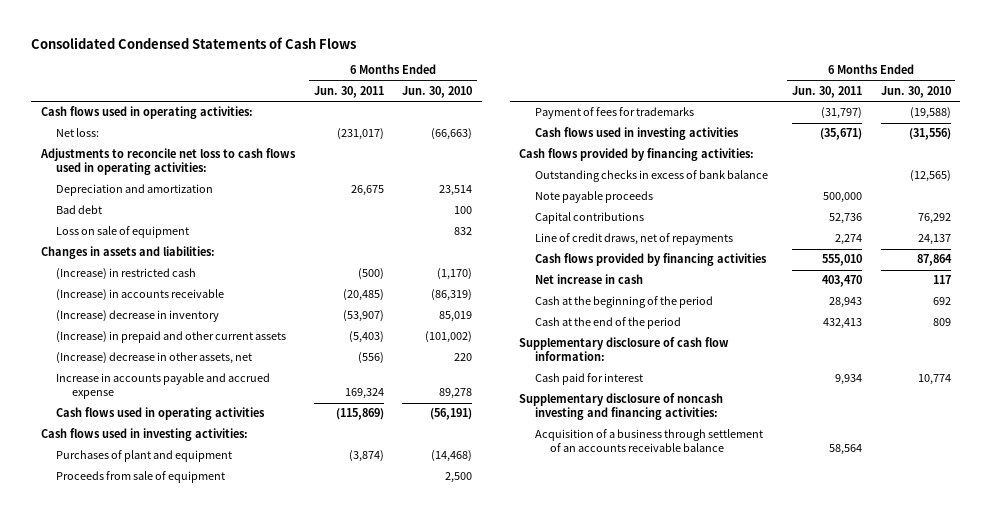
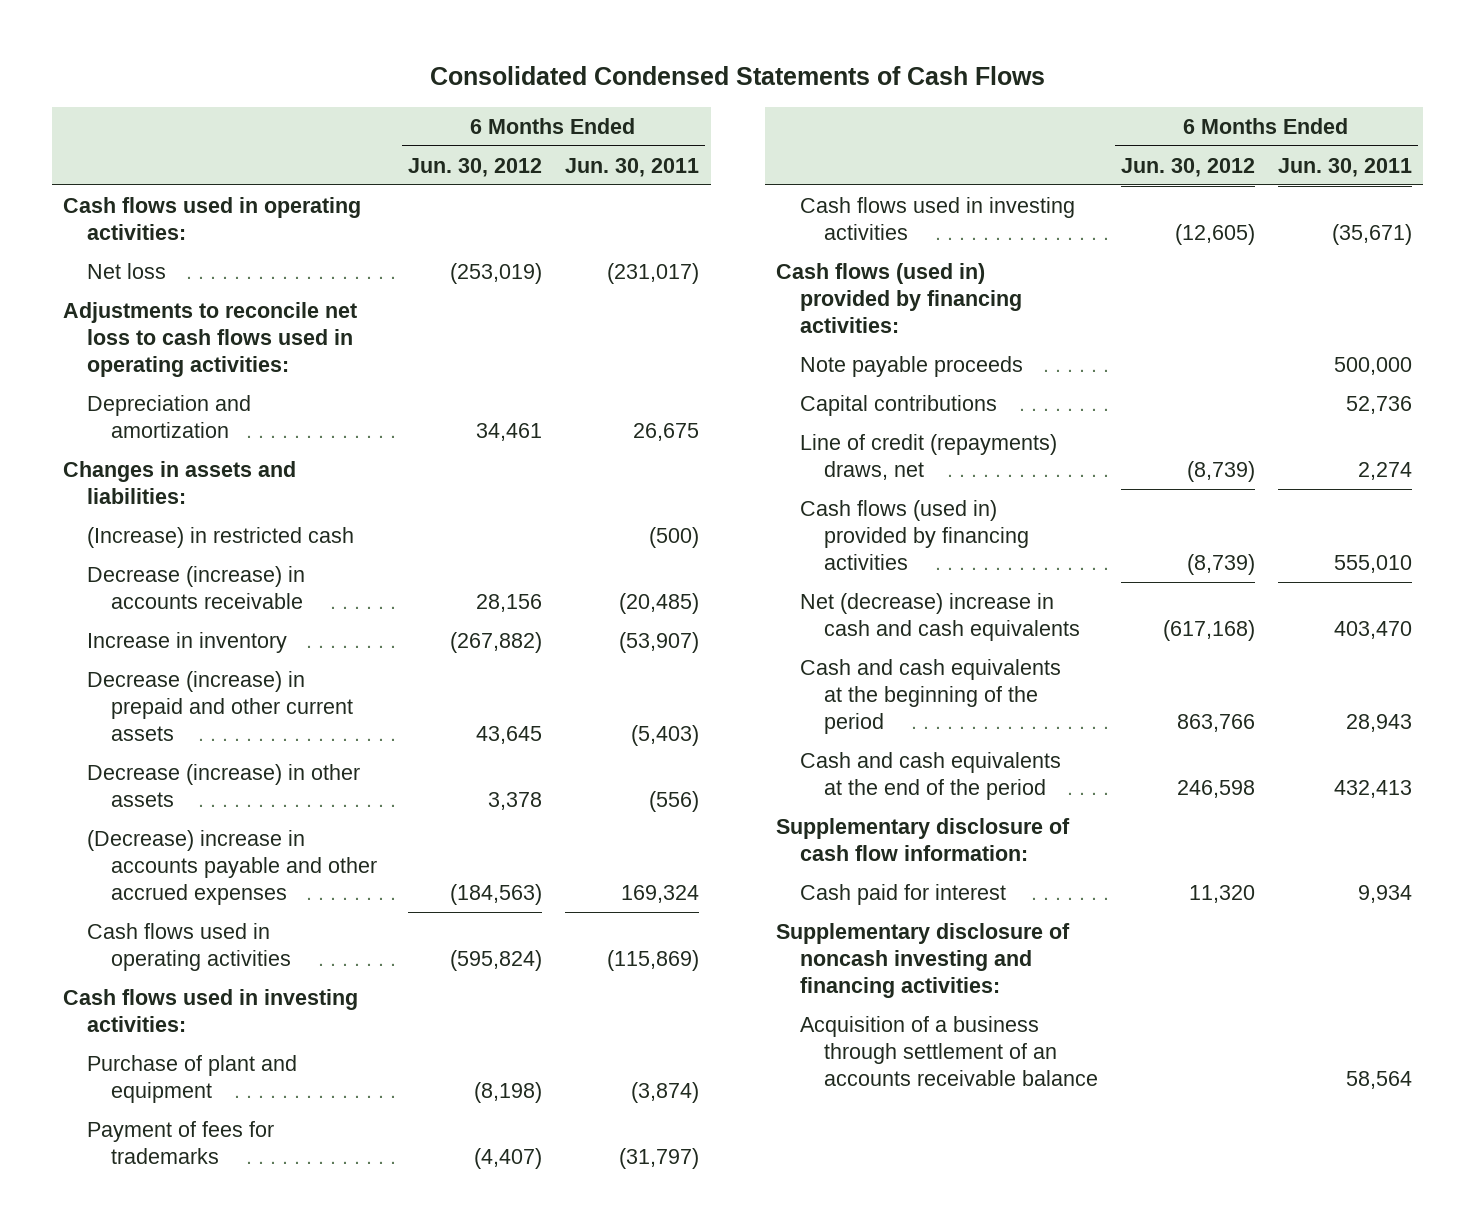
[402,85,473,98] Jun. 30, 2010 -> none
none -> [407,157,542,177] Jun. 30, 2012
[56,128,100,138] Net loss: -> [87,262,167,279] Net loss
[56,205,103,215] Bad debt -> none
[56,226,190,239] Loss on sale of equipment -> none
[56,289,225,302] (Increase) in accounts receivable -> [87,565,306,609] Decrease (increase) in accounts receivable
[56,310,220,323] (Increase) decrease in inventory -> [87,631,288,653] Increase in inventory
[56,331,287,344] (Increase) in prepaid and other current assets -> [87,670,353,742] Decrease (increase) in prepaid and other current assets
[56,352,253,365] (Increase) decrease in other assets, net -> [87,763,361,807] Decrease (increase) in other assets
[56,373,271,400] Increase in accounts payable and accrued expense -> [87,829,377,906] (Decrease) increase in accounts payable and other accrued expenses
[56,471,226,484] Proceeds from sale of equipment -> none
[56,450,233,463] Purchases of plant and equipment -> [87,1054,298,1103] Purchase of plant and equipment
[534,170,768,183] Outstanding checks in excess of bank balance -> none
[519,148,755,162] Cash flows provided by financing activities: -> [776,262,1022,334] Cash flows (used in) provided by financing activities:
[534,233,733,246] Line of credit draws, net of repayments -> [799,433,1057,480] Line of credit (repayments) draws, net
[534,253,767,267] Cash flows provided by financing activities -> [799,499,1029,571] Cash flows (used in) provided by financing activities
[534,274,643,285] Net increase in cash -> [799,592,1080,641] Net (decrease) increase in cash and cash equivalents
[534,296,713,309] Cash at the beginning of the period -> [799,658,1061,735] Cash and cash equivalents at the beginning of the period
[534,317,681,330] Cash at the end of the period -> [799,751,1061,800] Cash and cash equivalents at the end of the period

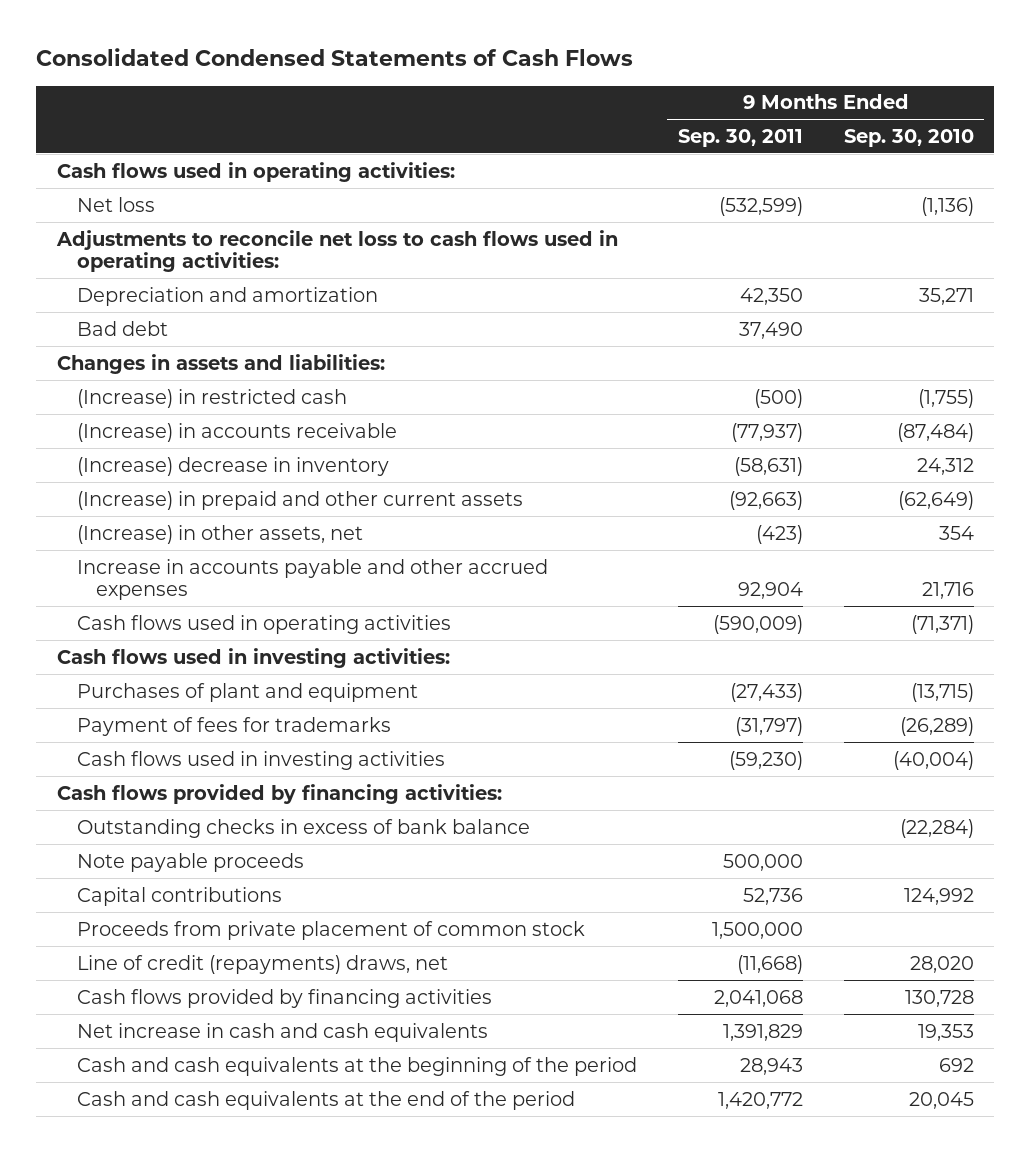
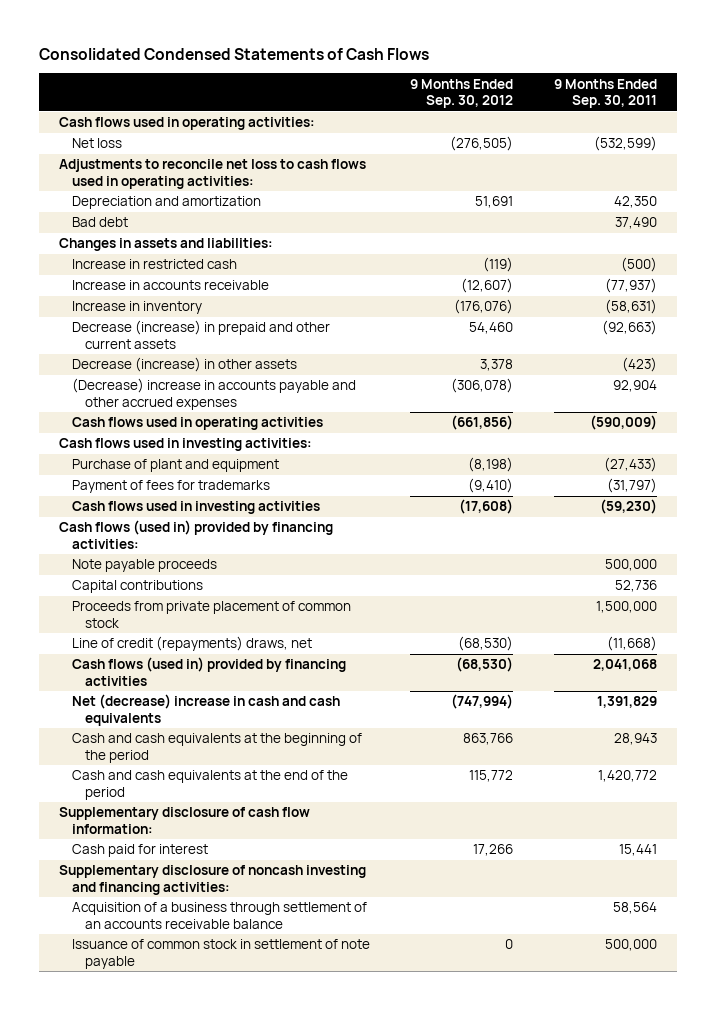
[843,128,974,147] Sep. 30, 2010 -> none
none -> [410,78,514,109] 9 Months Ended Sep. 30, 2012
[76,388,347,408] (Increase) in restricted cash -> [71,259,237,270] Increase in restricted cash
[76,422,397,442] (Increase) in accounts receivable -> [71,280,269,291] Increase in accounts receivable
[76,456,389,476] (Increase) decrease in inventory -> [71,301,202,315] Increase in inventory
[76,490,523,510] (Increase) in prepaid and other current assets -> [71,320,330,349] Decrease (increase) in prepaid and other current assets
[76,524,363,544] (Increase) in other assets, net -> [71,357,297,373] Decrease (increase) in other assets
[76,558,548,601] Increase in accounts payable and other accrued expenses -> [71,378,356,410] (Decrease) increase in accounts payable and other accrued expenses
[76,682,418,702] Purchases of plant and equipment -> [71,459,279,473] Purchase of plant and equipment
[76,818,530,838] Outstanding checks in excess of bank balance -> none
[56,783,502,804] Cash flows provided by financing activities: -> [58,520,333,549] Cash flows (used in) provided by financing activities:
[76,988,492,1008] Cash flows provided by financing activities -> [71,657,346,686] Cash flows (used in) provided by financing activities
[76,1022,488,1042] Net increase in cash and cash equivalents -> [71,694,340,726] Net (decrease) increase in cash and cash equivalents
none -> [58,807,310,834] Supplementary disclosure of cash flow information:
none -> [71,844,208,858] Cash paid for interest
none -> [58,865,366,895] Supplementary disclosure of noncash investing and financing activities:
none -> [71,902,367,929] Acquisition of a business through settlement of an accounts receivable balance
none -> [71,939,370,969] Issuance of common stock in settlement of note payable

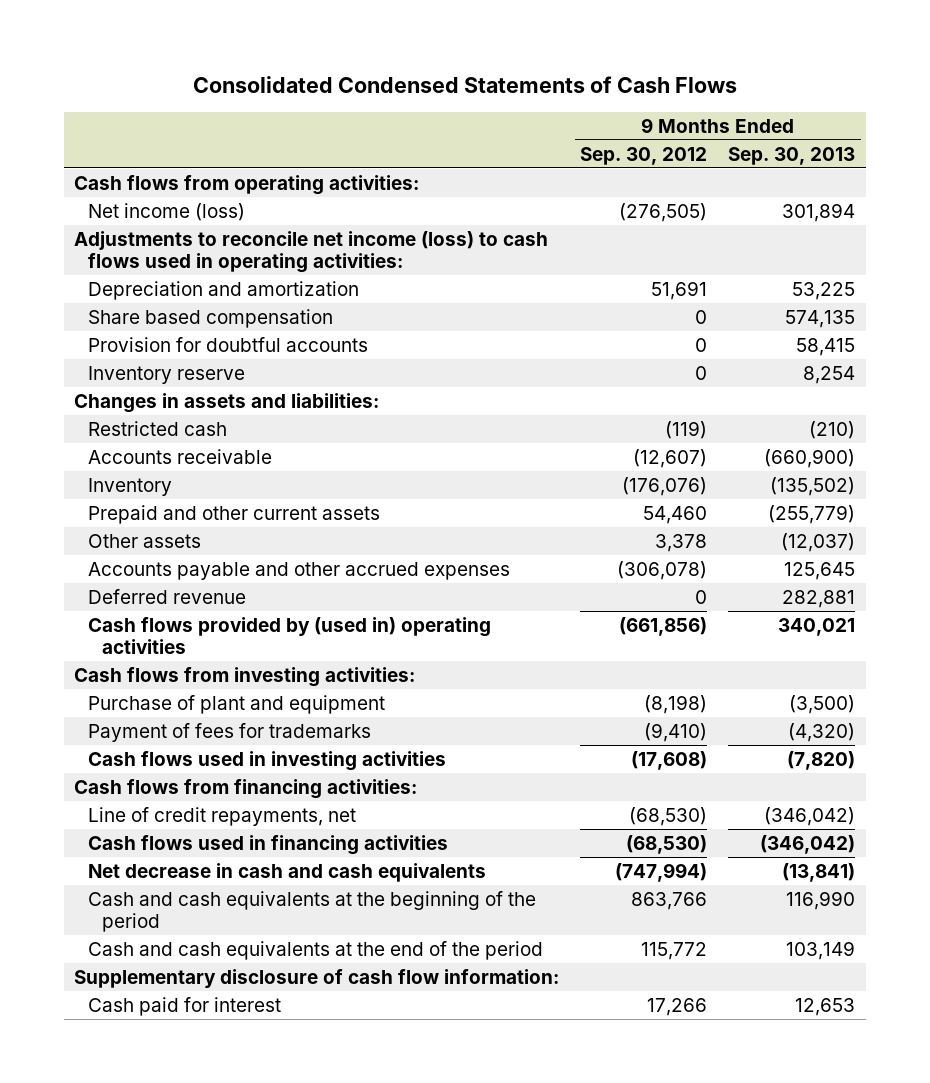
[553,78,657,109] 9 Months Ended Sep. 30, 2011 -> none
none -> [728,146,856,165] Sep. 30, 2013
[58,117,315,131] Cash flows used in operating activities: -> [74,174,420,195] Cash flows from operating activities:
[71,138,122,149] Net loss -> [88,202,246,221] Net income (loss)
[58,159,366,189] Adjustments to reconcile net loss to cash flows used in operating activities: -> [74,230,549,273] Adjustments to reconcile net income (loss) to cash flows used in operating activities:
[71,217,128,228] Bad debt -> none
none -> [88,308,334,328] Share based compensation
none -> [88,336,369,352] Provision for doubtful accounts
none -> [88,365,246,384] Inventory reserve
[71,259,237,270] Increase in restricted cash -> [88,420,228,436] Restricted cash
[71,280,269,291] Increase in accounts receivable -> [88,448,273,464] Accounts receivable
[71,301,202,315] Increase in inventory -> [88,477,173,496] Inventory
[71,320,330,349] Decrease (increase) in prepaid and other current assets -> [88,504,381,524] Prepaid and other current assets
[71,357,297,373] Decrease (increase) in other assets -> [88,533,202,548] Other assets
[71,378,356,410] (Decrease) increase in accounts payable and other accrued expenses -> [88,561,511,580] Accounts payable and other accrued expenses
none -> [88,588,247,604] Deferred revenue
[71,417,323,431] Cash flows used in operating activities -> [88,616,492,654] Cash flows provided by (used in) operating activities
[58,438,312,452] Cash flows used in investing activities: -> [74,666,416,687] Cash flows from investing activities:
[71,559,217,573] Note payable proceeds -> none
[71,580,203,594] Capital contributions -> none
[71,601,351,628] Proceeds from private placement of common stock -> none
[58,520,333,549] Cash flows (used in) provided by financing activities: -> [74,778,418,799] Cash flows from financing activities:
[71,636,312,652] Line of credit (repayments) draws, net -> [88,806,357,826] Line of credit repayments, net
[71,657,346,686] Cash flows (used in) provided by financing activities -> [88,834,449,855] Cash flows used in financing activities
[71,694,340,726] Net (decrease) increase in cash and cash equivalents -> [88,862,487,882] Net decrease in cash and cash equivalents
[58,865,366,895] Supplementary disclosure of noncash investing and financing activities: -> none
[71,902,367,929] Acquisition of a business through settlement of an accounts receivable balance -> none
[71,939,370,969] Issuance of common stock in settlement of note payable -> none

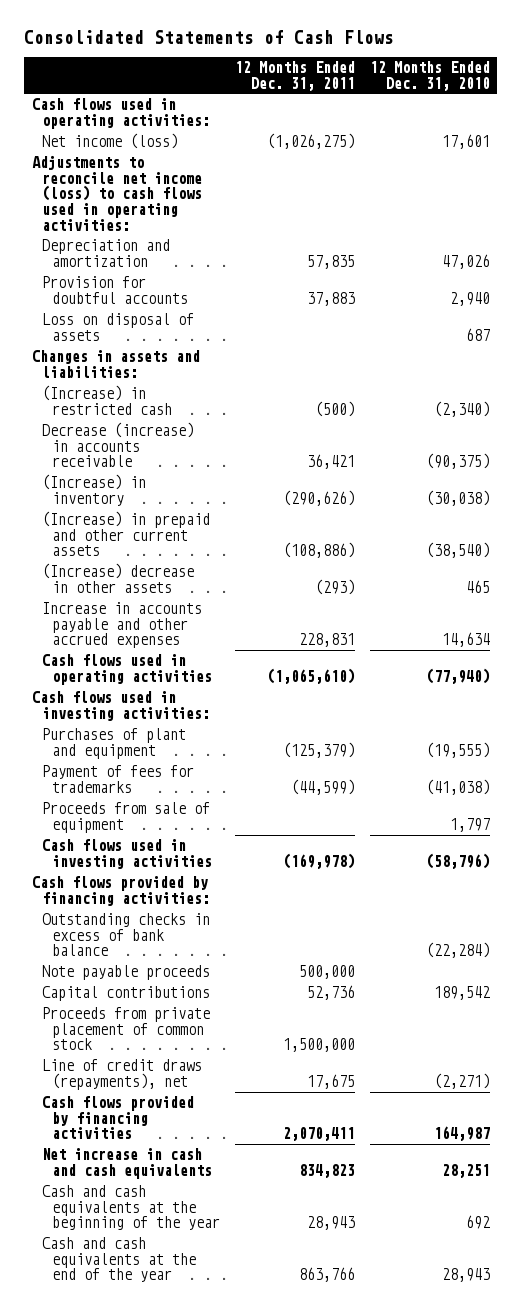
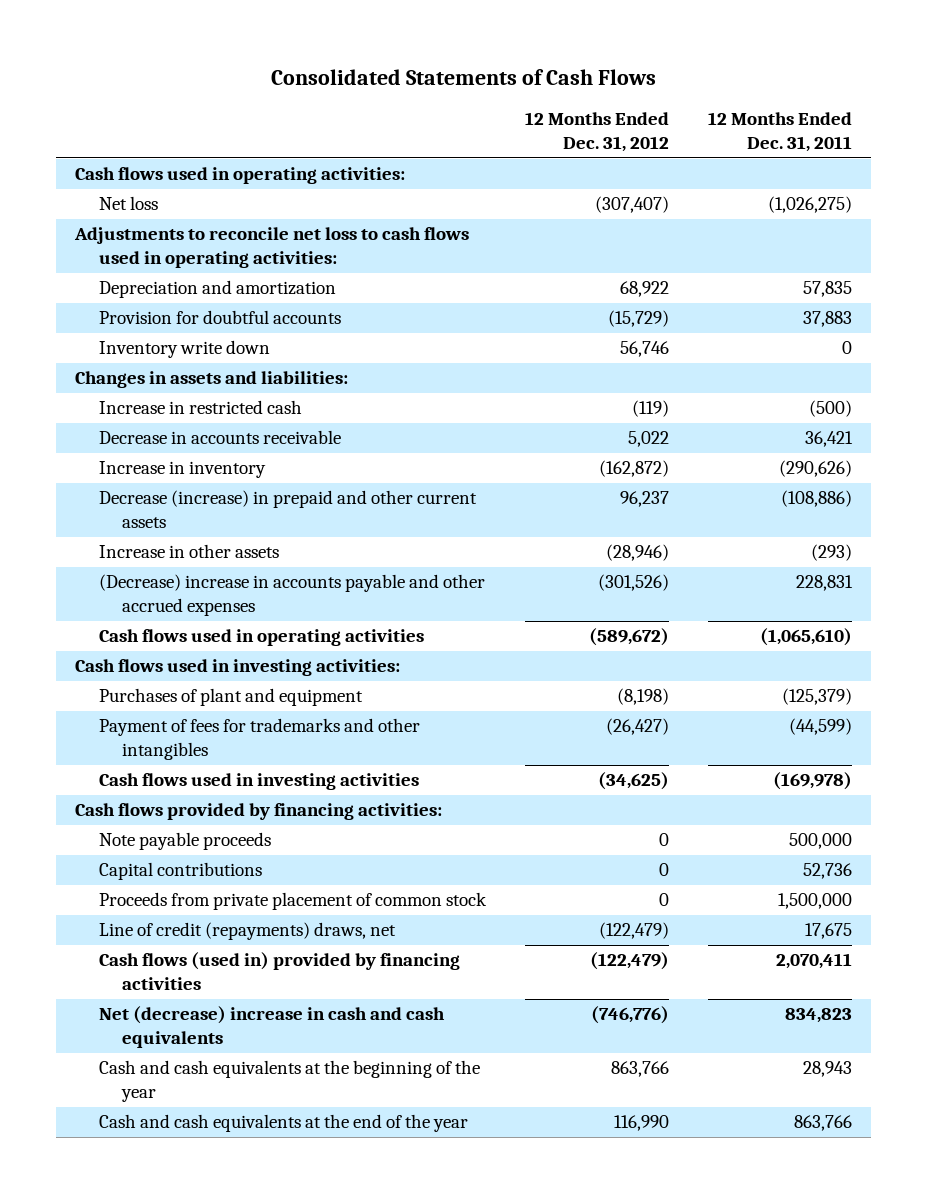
[369,61,490,91] 12 Months Ended Dec. 31, 2010 -> none
none -> [524,112,669,152] 12 Months Ended Dec. 31, 2012
[41,133,178,150] Net income (loss) -> [98,196,158,211] Net loss
[31,155,202,231] Adjustments to reconcile net income (loss) to cash flows used in operating activities: -> [74,227,470,269] Adjustments to reconcile net loss to cash flows used in operating activities:
[41,313,194,341] Loss on disposal of assets -> none
none -> [98,340,270,359] Inventory write down
[41,385,173,415] (Increase) in restricted cash -> [98,400,302,415] Increase in restricted cash
[41,422,194,468] Decrease (increase) in accounts receivable -> [98,430,341,445] Decrease in accounts receivable
[41,474,146,506] (Increase) in inventory -> [98,461,266,479] Increase in inventory
[41,511,210,557] (Increase) in prepaid and other current assets -> [98,490,477,529] Decrease (increase) in prepaid and other current assets
[41,563,194,593] (Increase) decrease in other assets -> [98,544,279,559] Increase in other assets
[41,602,202,649] Increase in accounts payable and other accrued expenses -> [98,574,485,617] (Decrease) increase in accounts payable and other accrued expenses
[41,802,210,833] Proceeds from sale of equipment -> none
[41,765,194,793] Payment of fees for trademarks -> [98,718,420,761] Payment of fees for trademarks and other intangibles
[41,913,210,957] Outstanding checks in excess of bank balance -> none
[41,1059,202,1090] Line of credit draws (repayments), net -> [98,922,396,941] Line of credit (repayments) draws, net
[41,1096,194,1140] Cash flows provided by financing activities -> [98,952,460,991] Cash flows (used in) provided by financing activities
[41,1148,213,1179] Net increase in cash and cash equivalents -> [98,1006,445,1049] Net (decrease) increase in cash and cash equivalents

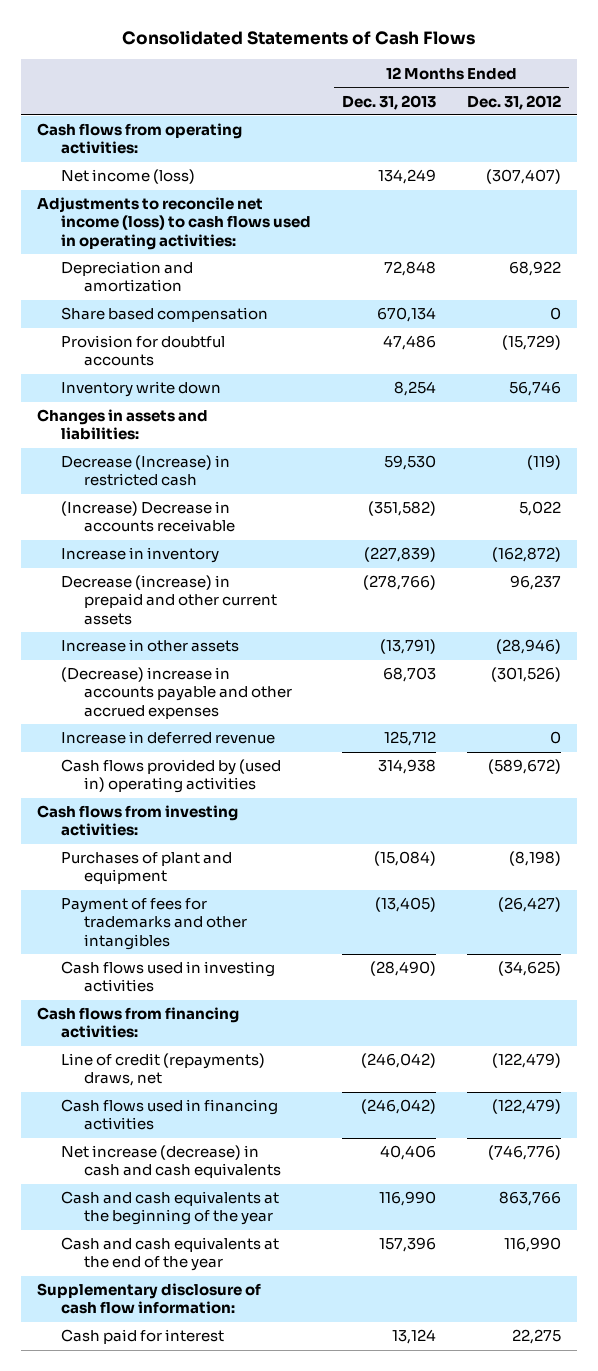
[707,112,852,152] 12 Months Ended Dec. 31, 2011 -> none
none -> [341,94,436,110] Dec. 31, 2013
[75,167,406,185] Cash flows used in operating activities: -> [36,123,242,155] Cash flows from operating activities:
[98,196,158,211] Net loss -> [60,169,195,185] Net income (loss)
[74,227,470,269] Adjustments to reconcile net loss to cash flows used in operating activities: -> [36,197,311,250] Adjustments to reconcile net income (loss) to cash flows used in operating activities:
none -> [60,307,268,323] Share based compensation
[98,400,302,415] Increase in restricted cash -> [60,455,230,487] Decrease (Increase) in restricted cash
[98,430,341,445] Decrease in accounts receivable -> [60,501,236,533] (Increase) Decrease in accounts receivable
none -> [60,731,275,745] Increase in deferred revenue
[98,629,424,647] Cash flows used in operating activities -> [60,759,281,794] Cash flows provided by (used in) operating activities
[75,659,401,677] Cash flows used in investing activities: -> [36,805,238,837] Cash flows from investing activities:
[98,832,271,851] Note payable proceeds -> none
[98,862,262,881] Capital contributions -> none
[98,892,487,911] Proceeds from private placement of common stock -> none
[75,803,443,821] Cash flows provided by financing activities: -> [36,1007,239,1039] Cash flows from financing activities:
[98,952,460,991] Cash flows (used in) provided by financing activities -> [60,1099,278,1131] Cash flows used in financing activities
[98,1006,445,1049] Net (decrease) increase in cash and cash equivalents -> [60,1145,282,1179] Net increase (decrease) in cash and cash equivalents
none -> [36,1283,261,1315] Supplementary disclosure of cash flow information:
none -> [60,1329,224,1345] Cash paid for interest

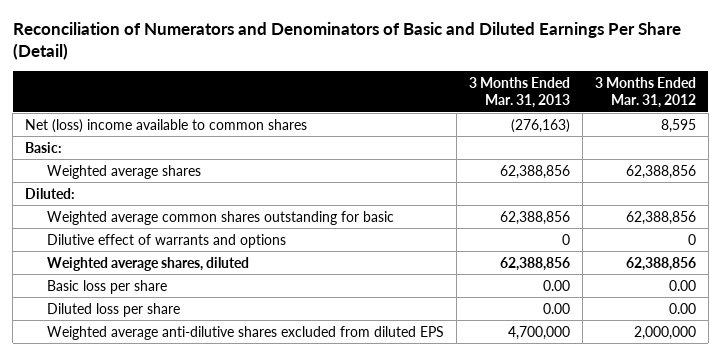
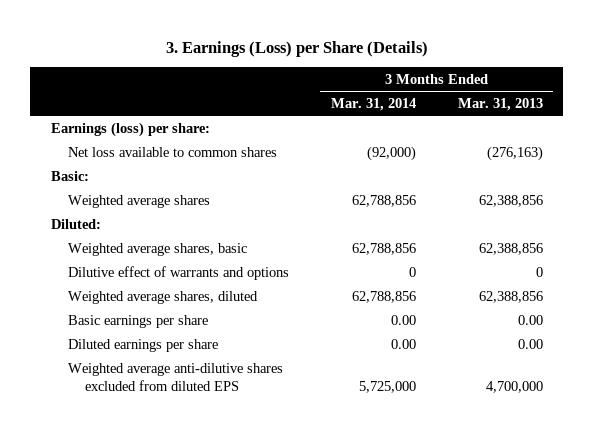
[12,21,681,60] Reconciliation of Numerators and Denominators of Basic and Diluted Earnings Per Share (Detail) -> [165,40,428,57] 3. Earnings (Loss) per Share (Details)
[594,76,696,109] 3 Months Ended Mar. 31, 2012 -> none
none -> [330,98,416,112] Mar. 31, 2014
none -> [51,121,211,137] Earnings (loss) per share:
[25,118,308,133] Net (loss) income available to common shares -> [67,146,277,157] Net loss available to common shares
[46,210,394,225] Weighted average common shares outstanding for basic -> [67,242,247,256] Weighted average shares, basic
[46,279,167,294] Basic loss per share -> [67,314,208,328] Basic earnings per share
[46,302,180,317] Diluted loss per share -> [67,338,218,352] Diluted earnings per share

